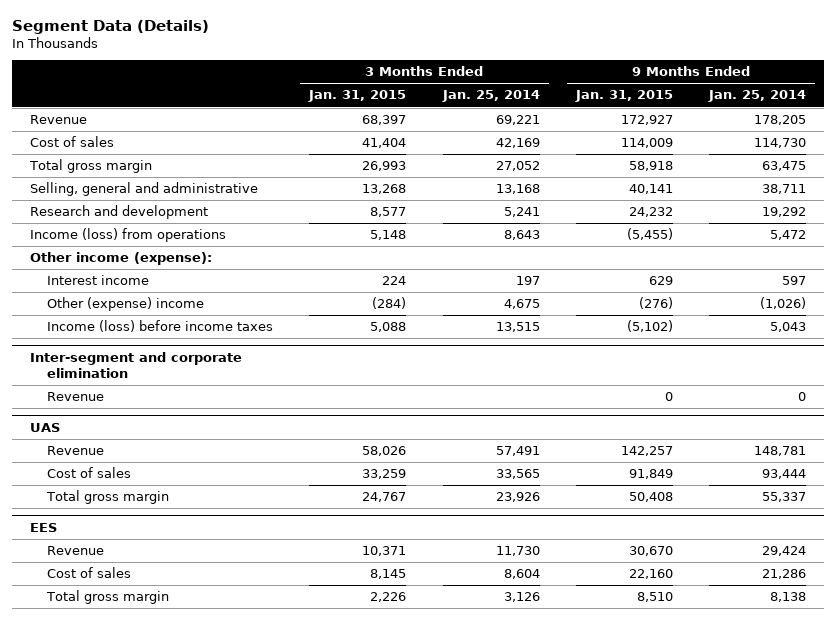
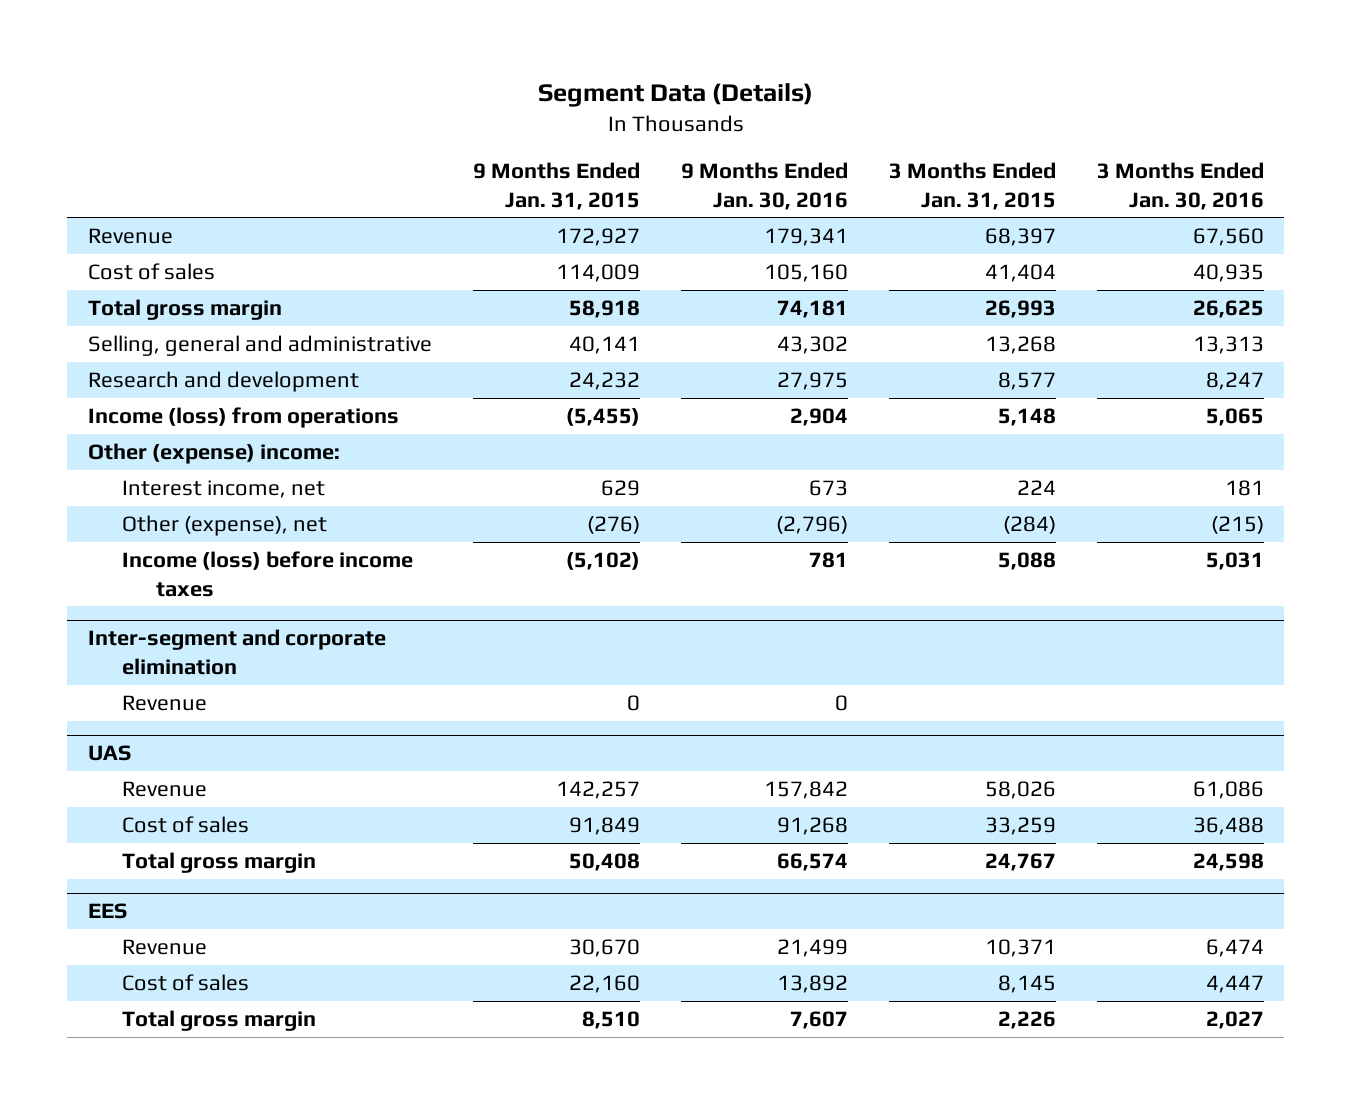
[441,90,540,103] Jan. 25, 2014 -> none
[708,90,807,103] Jan. 25, 2014 -> none
none -> [680,162,848,210] 9 Months Ended Jan. 30, 2016
none -> [1096,162,1264,210] 3 Months Ended Jan. 30, 2016
[29,252,212,266] Other income (expense): -> [87,443,340,465] Other (expense) income:
[47,275,150,286] Interest income -> [121,480,325,499] Interest income, net
[47,297,205,312] Other (expense) income -> [121,515,327,537] Other (expense), net

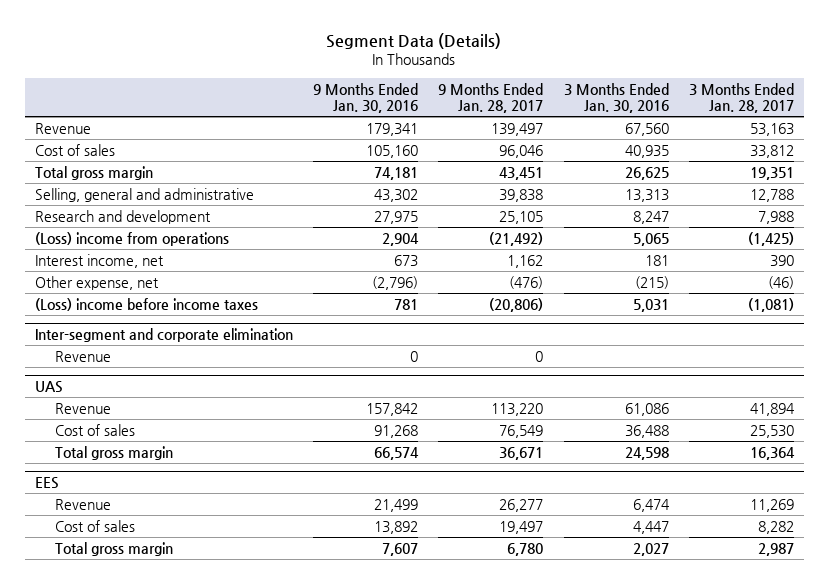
[472,162,640,210] 9 Months Ended Jan. 31, 2015 -> none
[888,162,1056,210] 3 Months Ended Jan. 31, 2015 -> none
none -> [438,82,544,114] 9 Months Ended Jan. 28, 2017
none -> [689,82,795,114] 3 Months Ended Jan. 28, 2017
[87,443,340,465] Other (expense) income: -> none
[87,407,399,429] Income (loss) from operations -> [34,231,229,246] (Loss) income from operations
[121,515,327,537] Other (expense), net -> [34,275,159,290] Other expense, net
[121,551,413,597] Income (loss) before income taxes -> [34,297,258,311] (Loss) income before income taxes

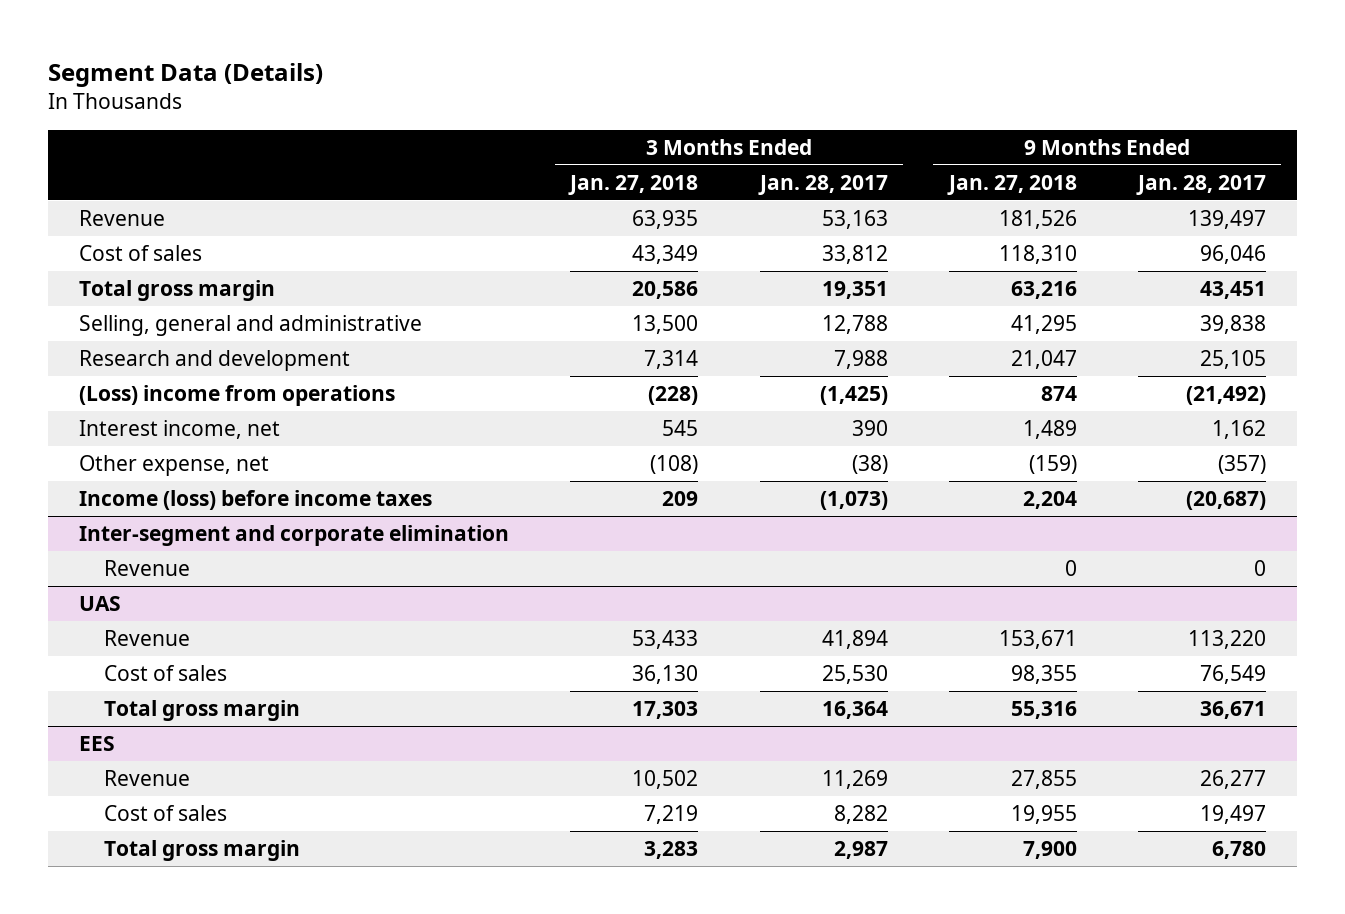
[313,82,419,114] 9 Months Ended Jan. 30, 2016 -> none
[563,82,669,114] 3 Months Ended Jan. 30, 2016 -> none
none -> [568,174,699,195] Jan. 27, 2018
none -> [946,174,1077,195] Jan. 27, 2018
[509,275,544,289] (476) -> [1218,454,1267,474] (357)
[768,275,795,289] (46) -> [851,454,888,474] (38)
[34,297,258,311] (Loss) income before income taxes -> [79,489,433,510] Income (loss) before income taxes
[489,297,544,312] (20,806) -> [1186,490,1267,510] (20,687)
[748,297,795,312] (1,081) -> [819,490,888,510] (1,073)

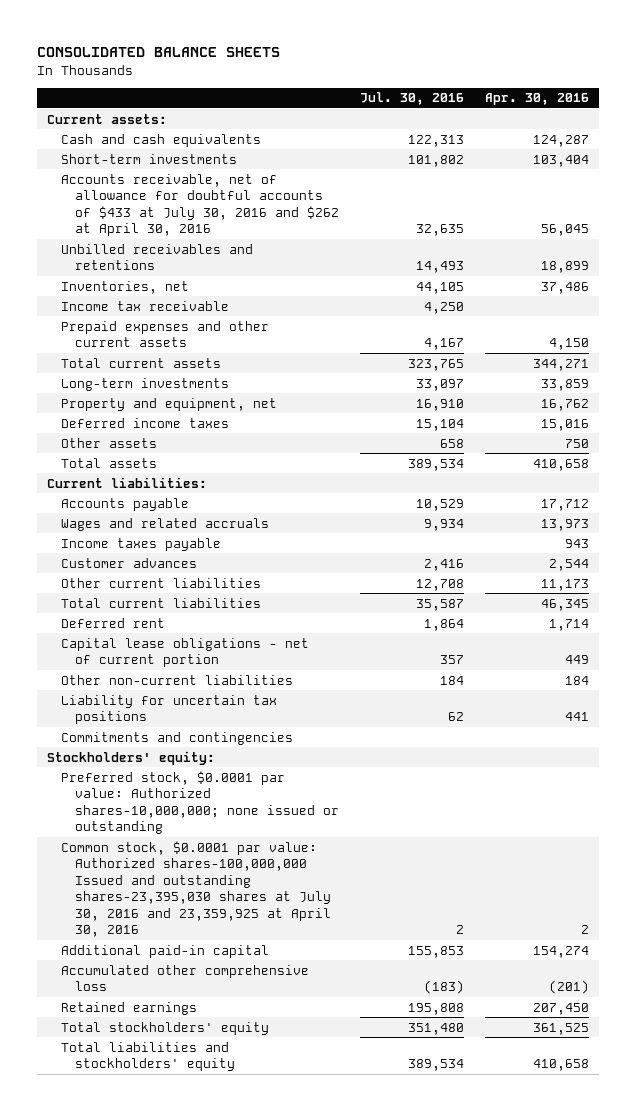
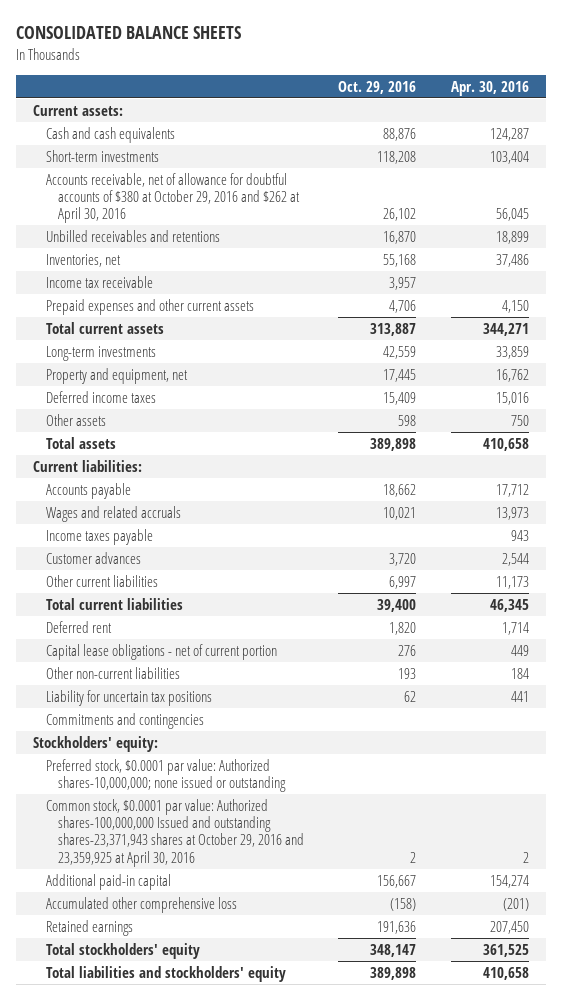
[360,92,465,106] Jul. 30, 2016 -> none
none -> [338,80,417,94] Oct. 29, 2016
[61,173,340,237] Accounts receivable, net of allowance for doubtful accounts of $433 at July 30, 2016 and $262 at April 30, 2016 -> [45,172,301,224] Accounts receivable, net of allowance for doubtful accounts of $380 at October 29, 2016 and $262 at April 30, 2016
[61,840,332,938] Common stock, $0.0001 par value: Authorized shares-100,000,000 Issued and outstanding shares-23,395,030 shares at July 30, 2016 and 23,359,925 at April 30, 2016 -> [45,798,305,867] Common stock, $0.0001 par value: Authorized shares-100,000,000 Issued and outstanding shares-23,371,943 shares at October 29, 2016 and 23,359,925 at April 30, 2016

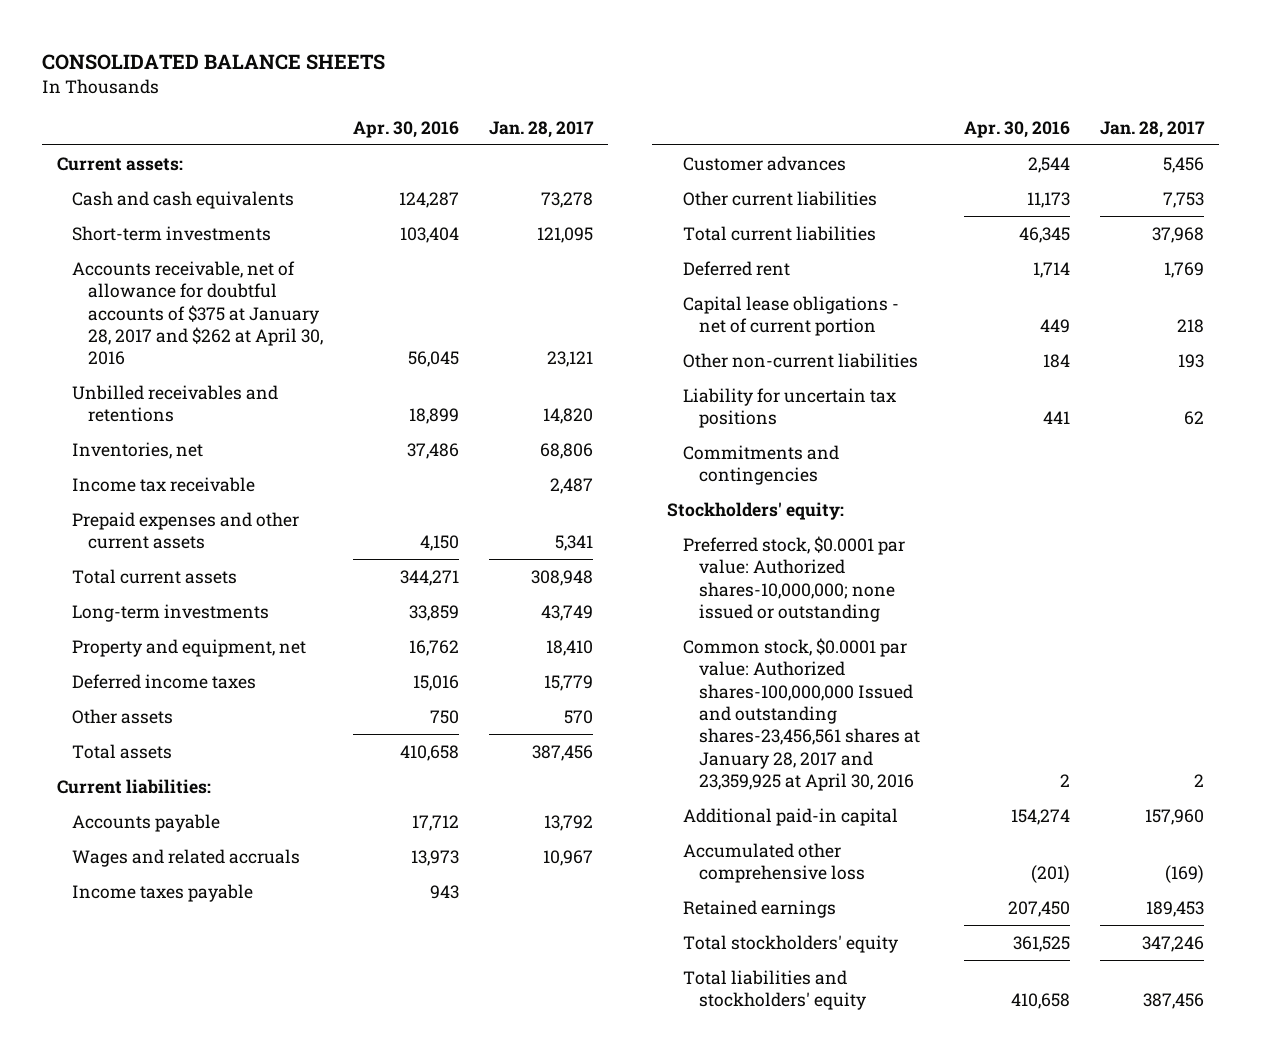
[338,80,417,94] Oct. 29, 2016 -> none
none -> [489,120,595,138] Jan. 28, 2017
[45,172,301,224] Accounts receivable, net of allowance for doubtful accounts of $380 at October 29, 2016 and $262 at April 30, 2016 -> [72,260,323,366] Accounts receivable, net of allowance for doubtful accounts of $375 at January 28, 2017 and $262 at April 30, 2016
[45,798,305,867] Common stock, $0.0001 par value: Authorized shares-100,000,000 Issued and outstanding shares-23,371,943 shares at October 29, 2016 and 23,359,925 at April 30, 2016 -> [683,637,920,792] Common stock, $0.0001 par value: Authorized shares-100,000,000 Issued and outstanding shares-23,456,561 shares at January 28, 2017 and 23,359,925 at April 30, 2016

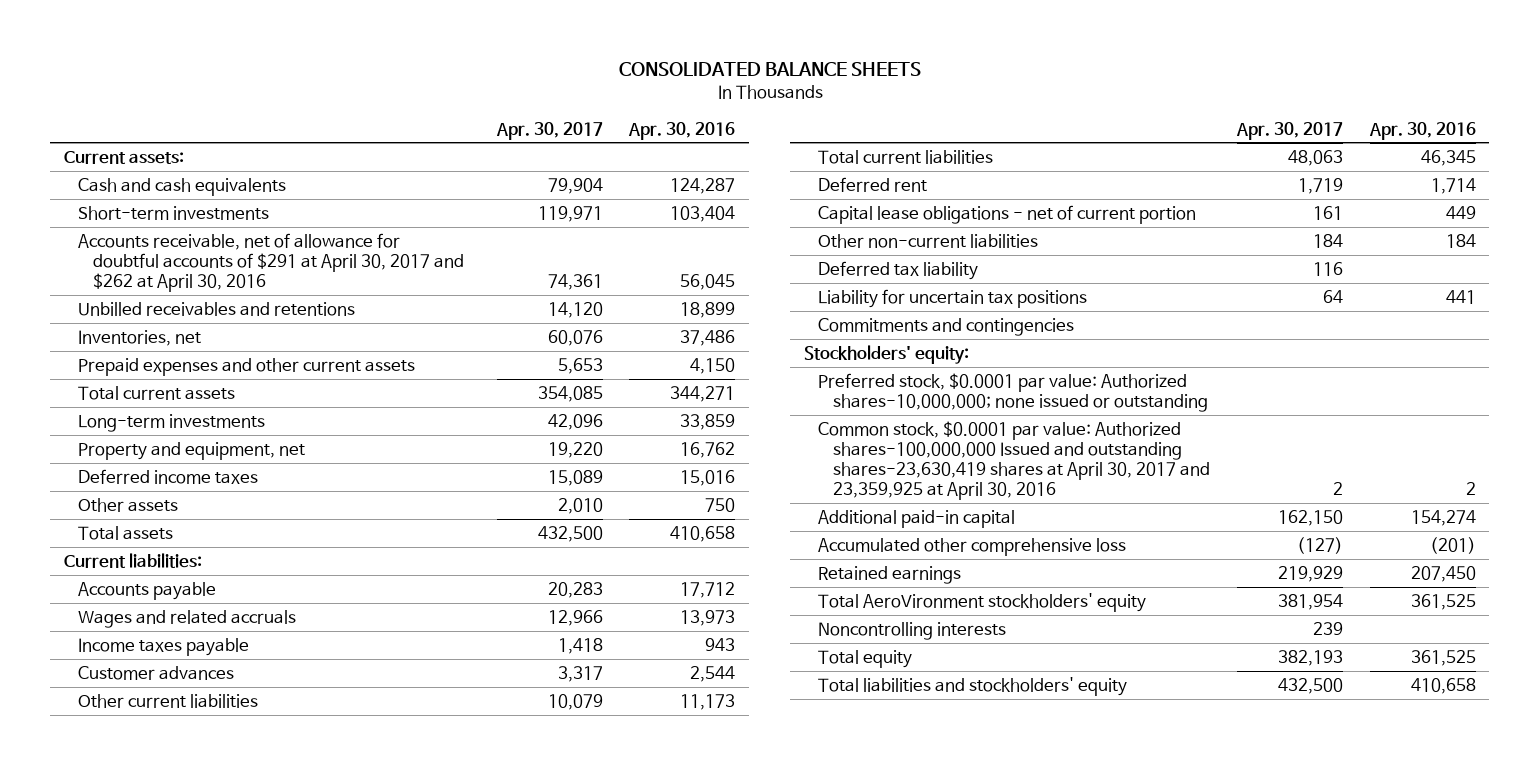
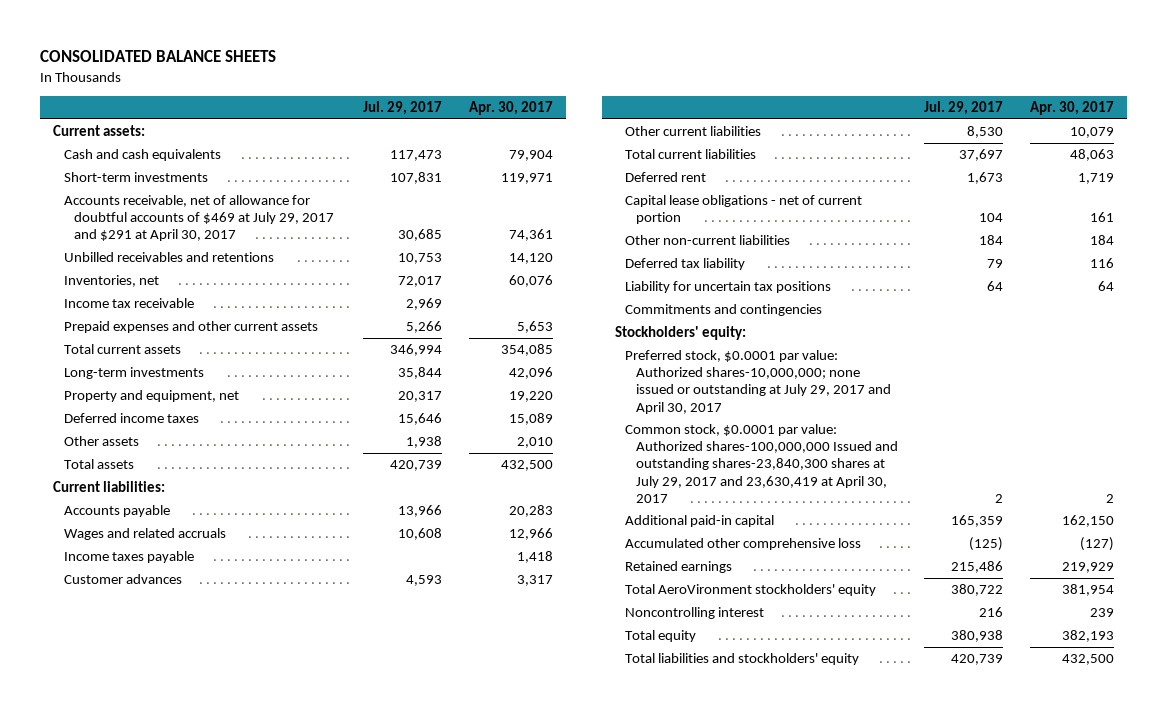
[628,121,736,140] Apr. 30, 2016 -> none
none -> [362,100,442,115] Jul. 29, 2017
[78,232,464,292] Accounts receivable, net of allowance for doubtful accounts of $291 at April 30, 2017 and $262 at April 30, 2016 -> [63,195,335,242] Accounts receivable, net of allowance for doubtful accounts of $469 at July 29, 2017 and $291 at April 30, 2017
none -> [63,298,194,309] Income tax receivable
[818,372,1208,412] Preferred stock, $0.0001 par value: Authorized shares-10,000,000; none issued or outstanding -> [625,350,891,414] Preferred stock, $0.0001 par value: Authorized shares-10,000,000; none issued or outstanding at July 29, 2017 and April 30, 2017
[818,420,1210,500] Common stock, $0.0001 par value: Authorized shares-100,000,000 Issued and outstanding shares-23,630,419 shares at April 30, 2017 and 23,359,925 at April 30, 2016 -> [625,424,898,503] Common stock, $0.0001 par value: Authorized shares-100,000,000 Issued and outstanding shares-23,840,300 shares at July 29, 2017 and 23,630,419 at April 30, 2017
[818,621,1007,640] Noncontrolling interests -> [625,607,765,620] Noncontrolling interest

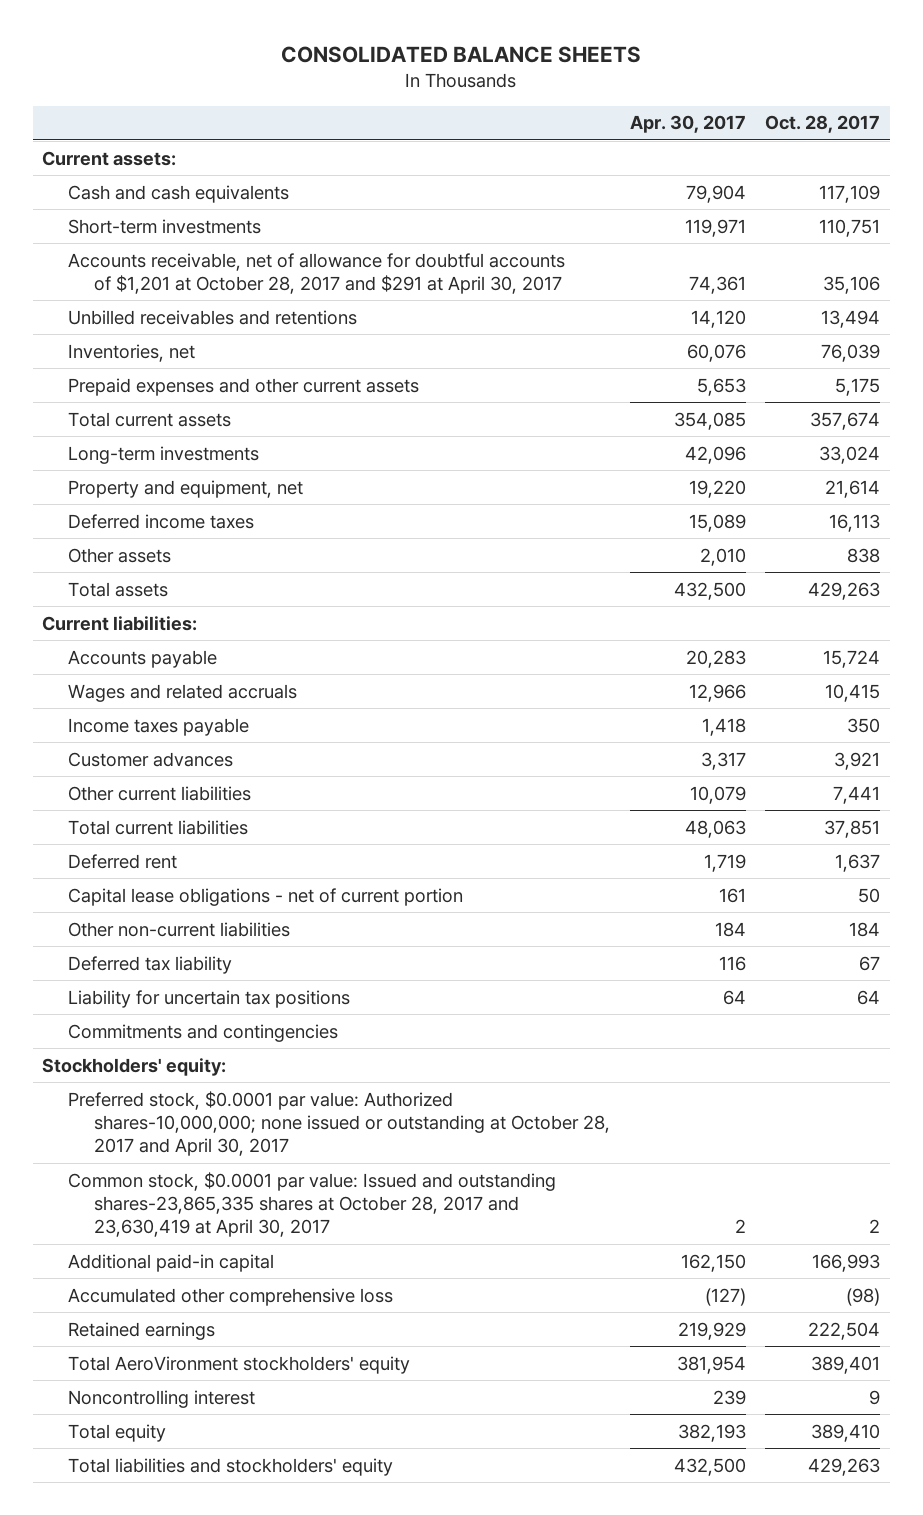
[362,100,442,115] Jul. 29, 2017 -> none
none -> [765,115,881,134] Oct. 28, 2017
[63,195,335,242] Accounts receivable, net of allowance for doubtful accounts of $469 at July 29, 2017 and $291 at April 30, 2017 -> [68,252,566,294] Accounts receivable, net of allowance for doubtful accounts of $1,201 at October 28, 2017 and $291 at April 30, 2017
[63,298,194,309] Income tax receivable -> none
[625,350,891,414] Preferred stock, $0.0001 par value: Authorized shares-10,000,000; none issued or outstanding at July 29, 2017 and April 30, 2017 -> [68,1090,611,1157] Preferred stock, $0.0001 par value: Authorized shares-10,000,000; none issued or outstanding at October 28, 2017 and April 30, 2017
[625,424,898,503] Common stock, $0.0001 par value: Authorized shares-100,000,000 Issued and outstanding shares-23,840,300 shares at July 29, 2017 and 23,630,419 at April 30, 2017 -> [68,1171,557,1238] Common stock, $0.0001 par value: Issued and outstanding shares-23,865,335 shares at October 28, 2017 and 23,630,419 at April 30, 2017

